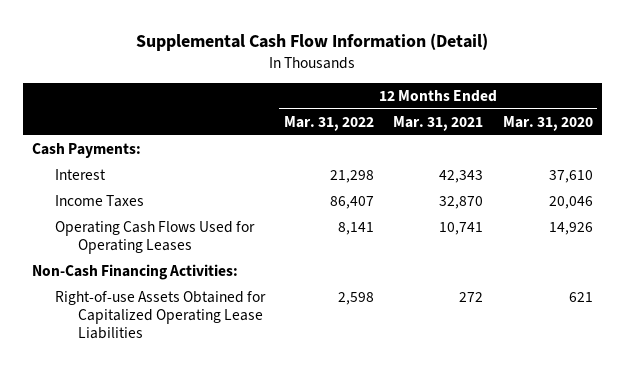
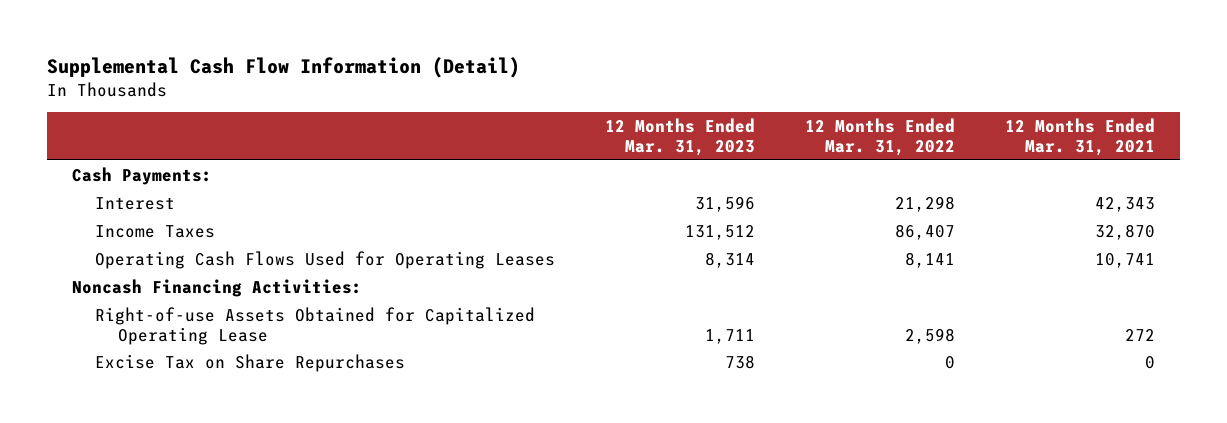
[502,115,593,131] Mar. 31, 2020 -> none
none -> [605,118,756,156] 12 Months Ended Mar. 31, 2023
[32,264,239,281] Non-Cash Financing Activities: -> [71,278,362,297] Noncash Financing Activities:
[55,291,267,340] Right-of-use Assets Obtained for Capitalized Operating Lease Liabilities -> [95,306,536,345] Right-of-use Assets Obtained for Capitalized Operating Lease
none -> [95,353,406,372] Excise Tax on Share Repurchases

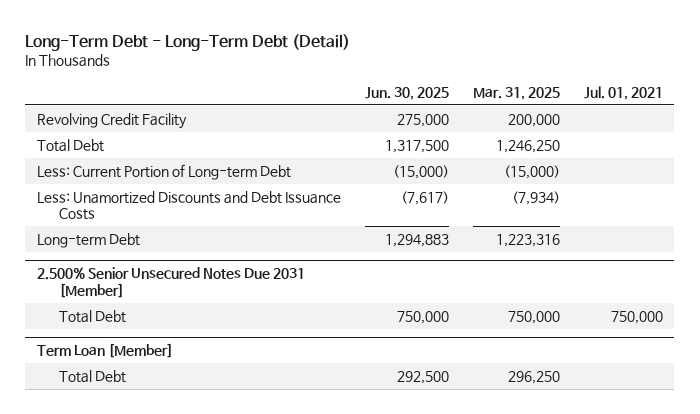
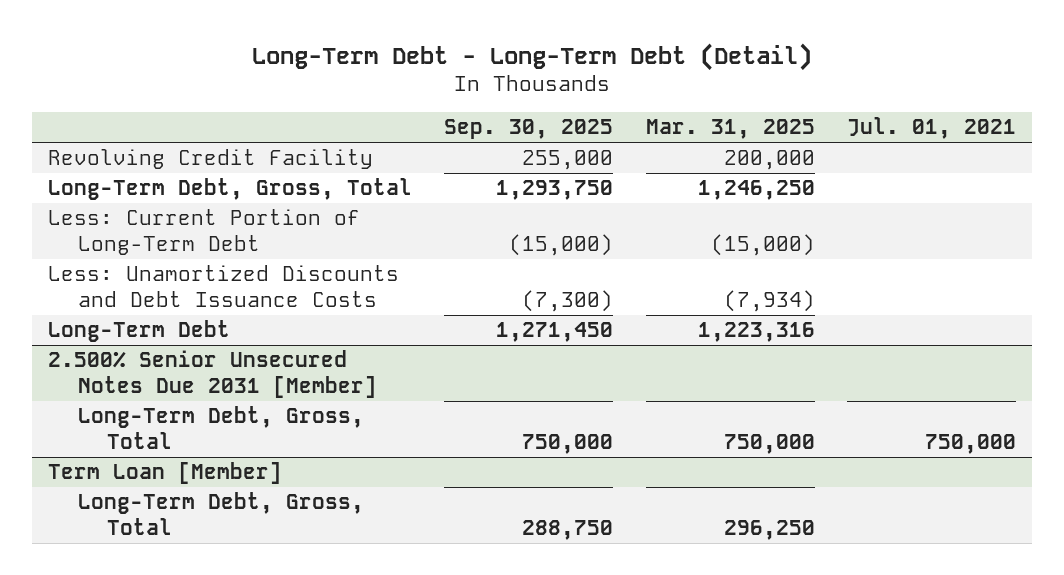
[364,86,449,100] Jun. 30, 2025 -> none
none -> [444,119,614,140] Sep. 30, 2025
[37,138,105,152] Total Debt -> [47,178,412,201] Long-Term Debt, Gross, Total
[37,163,292,180] Less: Current Portion of Long-term Debt -> [47,209,360,255] Less: Current Portion of Long-Term Debt
[37,232,141,248] Long-term Debt -> [47,320,230,343] Long-Term Debt
[58,309,126,323] Total Debt -> [77,406,364,449] Long-Term Debt, Gross, Total
[58,369,126,383] Total Debt -> [77,492,364,535] Long-Term Debt, Gross, Total

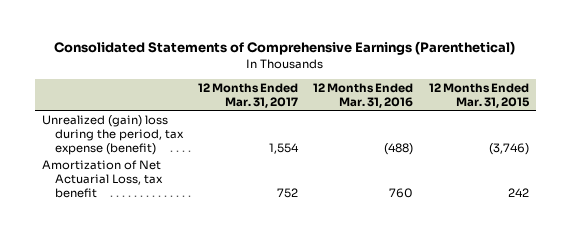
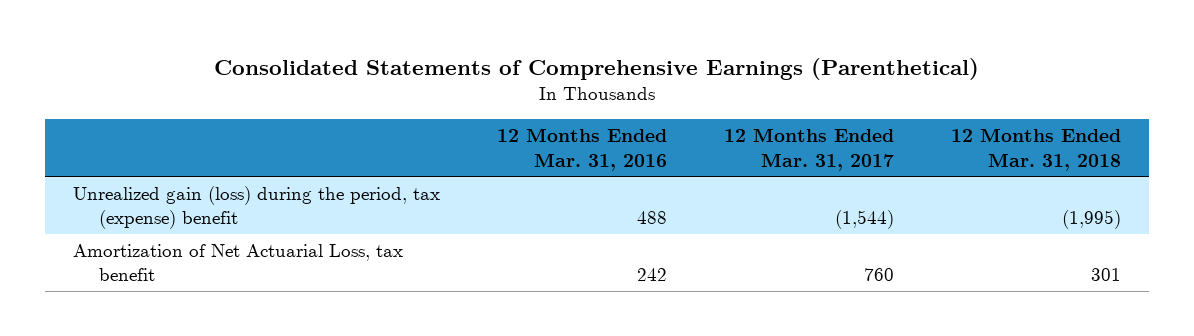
[428,82,530,108] 12 Months Ended Mar. 31, 2015 -> none
none -> [950,128,1121,171] 12 Months Ended Mar. 31, 2018
[42,114,185,155] Unrealized (gain) loss during the period, tax expense (benefit) -> [73,185,441,230] Unrealized gain (loss) during the period, tax (expense) benefit
[269,142,300,154] 1,554 -> [835,210,895,230] (1,544)
[384,142,414,155] (488) -> [637,211,668,225] 488
[277,187,299,198] 752 -> [864,268,895,282] 760
[389,187,414,198] 760 -> [637,268,668,282] 242

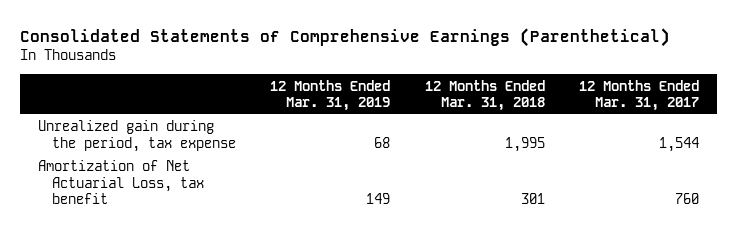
[497,128,668,171] 12 Months Ended Mar. 31, 2016 -> none
none -> [270,79,391,112] 12 Months Ended Mar. 31, 2019
[73,185,441,230] Unrealized gain (loss) during the period, tax (expense) benefit -> [37,120,236,152] Unrealized gain during the period, tax expense
[835,210,895,230] (1,544) -> [659,136,700,152] 1,544
[1061,210,1121,230] (1,995) -> [504,136,545,152] 1,995

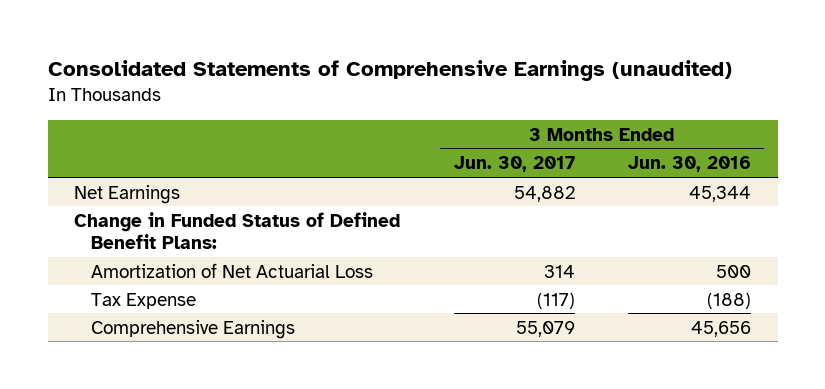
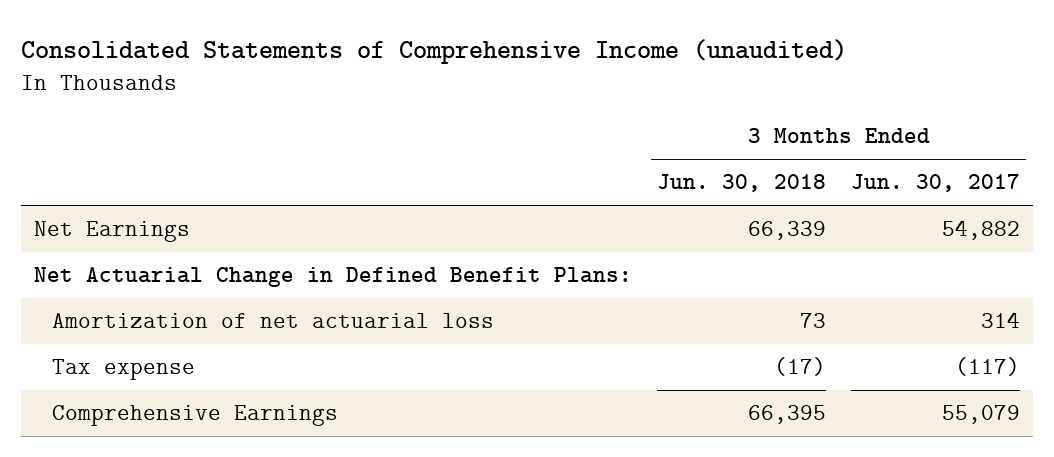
[47,60,732,82] Consolidated Statements of Comprehensive Earnings (unaudited) -> [21,38,848,64] Consolidated Statements of Comprehensive Income (unaudited)
[627,156,751,173] Jun. 30, 2016 -> none
none -> [656,174,826,193] Jun. 30, 2018
[74,211,401,250] Change in Funded Status of Defined Benefit Plans: -> [33,267,632,288] Net Actuarial Change in Defined Benefit Plans:
[91,262,374,278] Amortization of Net Actuarial Loss -> [51,313,494,329] Amortization of net actuarial loss
[91,292,197,309] Tax Expense -> [51,359,195,381] Tax expense

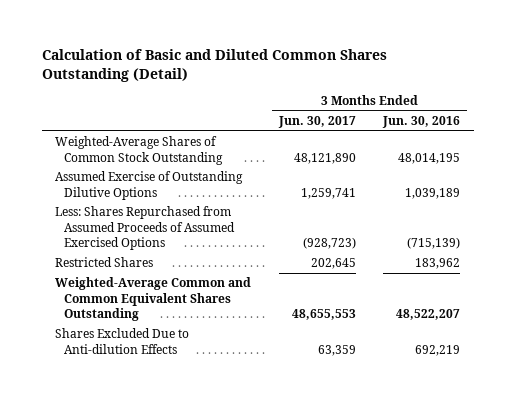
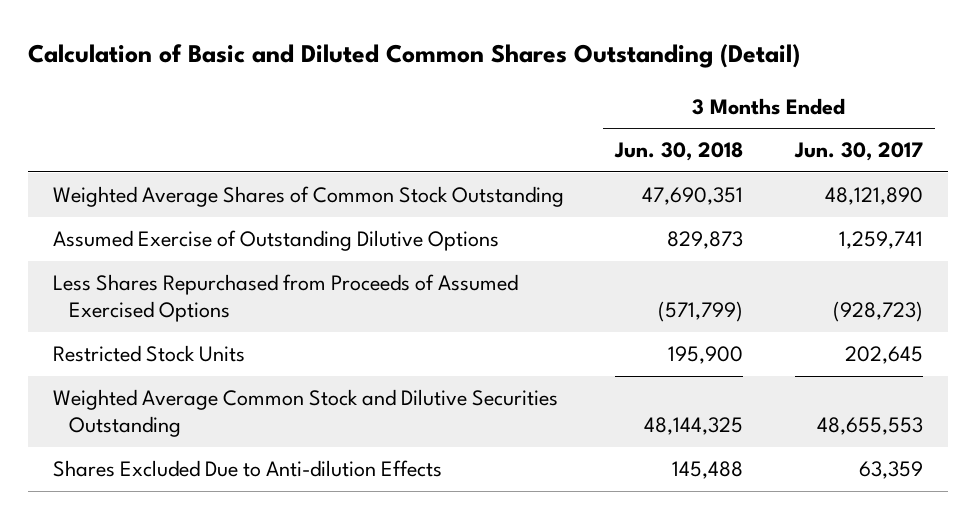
[382,116,461,129] Jun. 30, 2016 -> none
none -> [614,142,744,162] Jun. 30, 2018
[55,136,224,165] Weighted-Average Shares of Common Stock Outstanding -> [53,186,565,208] Weighted Average Shares of Common Stock Outstanding
[55,206,236,251] Less: Shares Repurchased from Assumed Proceeds of Assumed Exercised Options -> [53,274,519,323] Less Shares Repurchased from Proceeds of Assumed Exercised Options
[55,257,154,268] Restricted Shares -> [53,345,246,363] Restricted Stock Units
[55,277,252,322] Weighted-Average Common and Common Equivalent Shares Outstanding -> [53,389,559,438] Weighted Average Common Stock and Dilutive Securities Outstanding

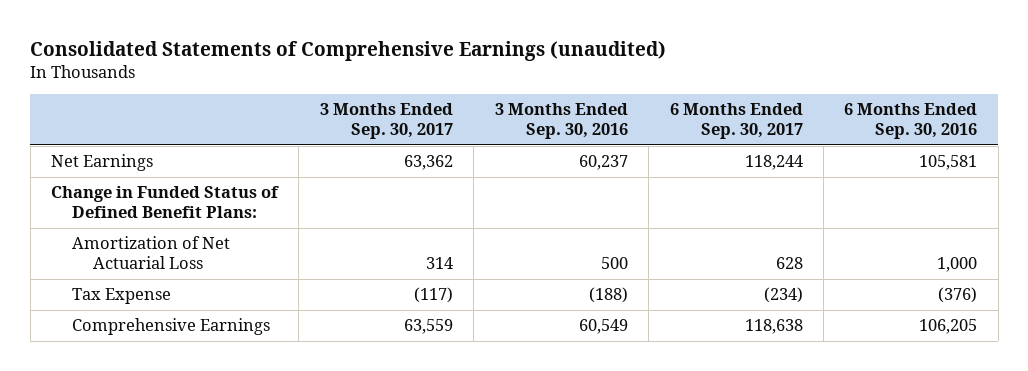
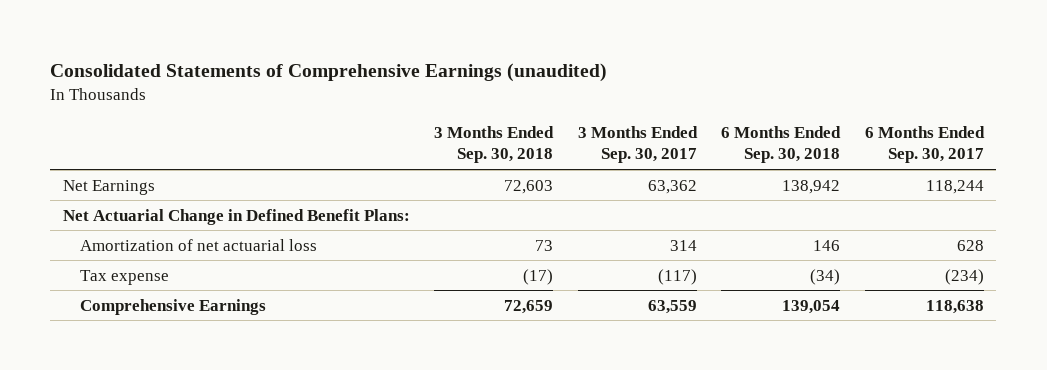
[494,103,628,140] 3 Months Ended Sep. 30, 2016 -> none
[844,103,978,140] 6 Months Ended Sep. 30, 2016 -> none
none -> [434,125,555,164] 3 Months Ended Sep. 30, 2018
none -> [721,125,842,164] 6 Months Ended Sep. 30, 2018
[51,186,280,219] Change in Funded Status of Defined Benefit Plans: -> [62,208,410,225] Net Actuarial Change in Defined Benefit Plans:
[72,236,231,270] Amortization of Net Actuarial Loss -> [79,238,317,251] Amortization of net actuarial loss
[72,288,172,305] Tax Expense -> [79,269,169,285] Tax expense

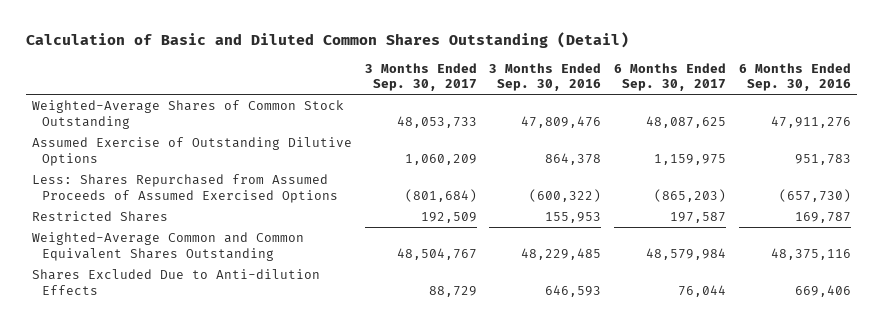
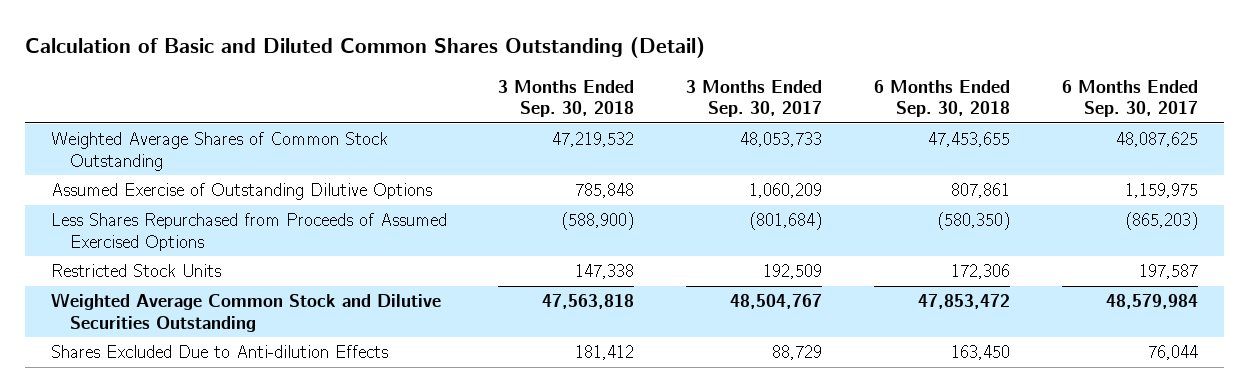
[489,62,602,92] 3 Months Ended Sep. 30, 2016 -> none
[738,62,851,92] 6 Months Ended Sep. 30, 2016 -> none
none -> [498,79,635,117] 3 Months Ended Sep. 30, 2018
none -> [874,79,1011,117] 6 Months Ended Sep. 30, 2018
[32,99,345,129] Weighted-Average Shares of Common Stock Outstanding -> [50,132,388,171] Weighted Average Shares of Common Stock Outstanding
[32,173,338,203] Less: Shares Repurchased from Assumed Proceeds of Assumed Exercised Options -> [50,213,447,251] Less Shares Repurchased from Proceeds of Assumed Exercised Options
[32,210,169,222] Restricted Shares -> [50,264,221,278] Restricted Stock Units
[32,231,305,261] Weighted-Average Common and Common Equivalent Shares Outstanding -> [50,292,441,332] Weighted Average Common Stock and Dilutive Securities Outstanding

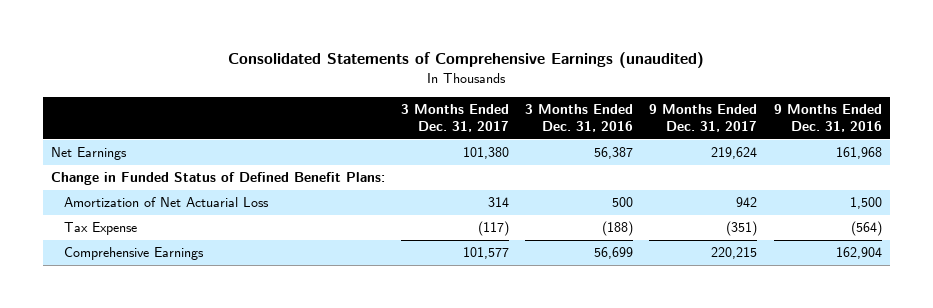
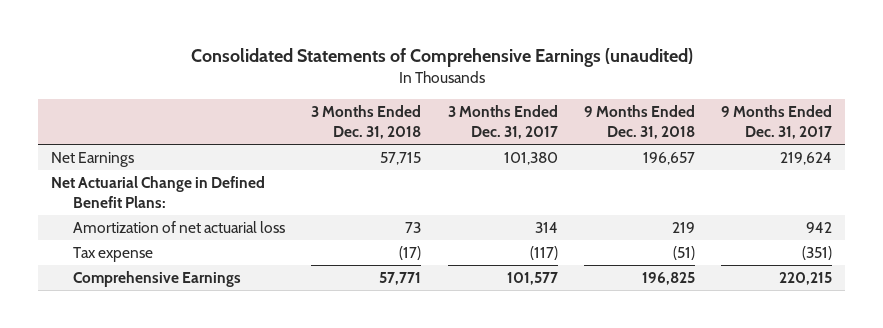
[525,104,634,133] 3 Months Ended Dec. 31, 2016 -> none
[773,104,882,133] 9 Months Ended Dec. 31, 2016 -> none
none -> [311,105,422,139] 3 Months Ended Dec. 31, 2018
none -> [583,105,695,139] 9 Months Ended Dec. 31, 2018
[50,172,385,186] Change in Funded Status of Defined Benefit Plans: -> [51,176,266,208] Net Actuarial Change in Defined Benefit Plans:
[63,197,269,208] Amortization of Net Actuarial Loss -> [72,221,285,234] Amortization of net actuarial loss
[63,222,137,236] Tax Expense -> [72,247,153,263] Tax expense

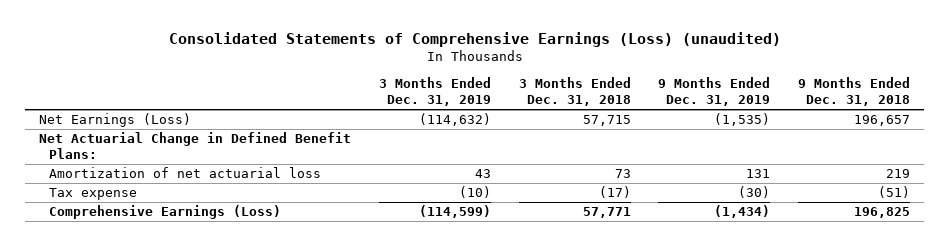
[190,48,693,68] Consolidated Statements of Comprehensive Earnings (unaudited) -> [168,32,781,48] Consolidated Statements of Comprehensive Earnings (Loss) (unaudited)
[447,105,558,139] 3 Months Ended Dec. 31, 2017 -> none
[721,105,833,139] 9 Months Ended Dec. 31, 2017 -> none
none -> [378,76,491,106] 3 Months Ended Dec. 31, 2019
none -> [658,76,771,106] 9 Months Ended Dec. 31, 2019
[51,152,135,168] Net Earnings -> [38,113,191,128] Net Earnings (Loss)
[72,271,241,288] Comprehensive Earnings -> [48,205,281,220] Comprehensive Earnings (Loss)

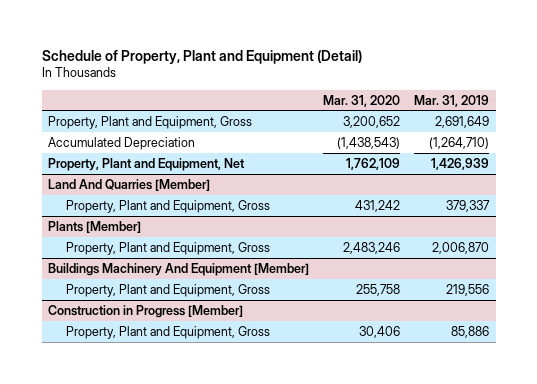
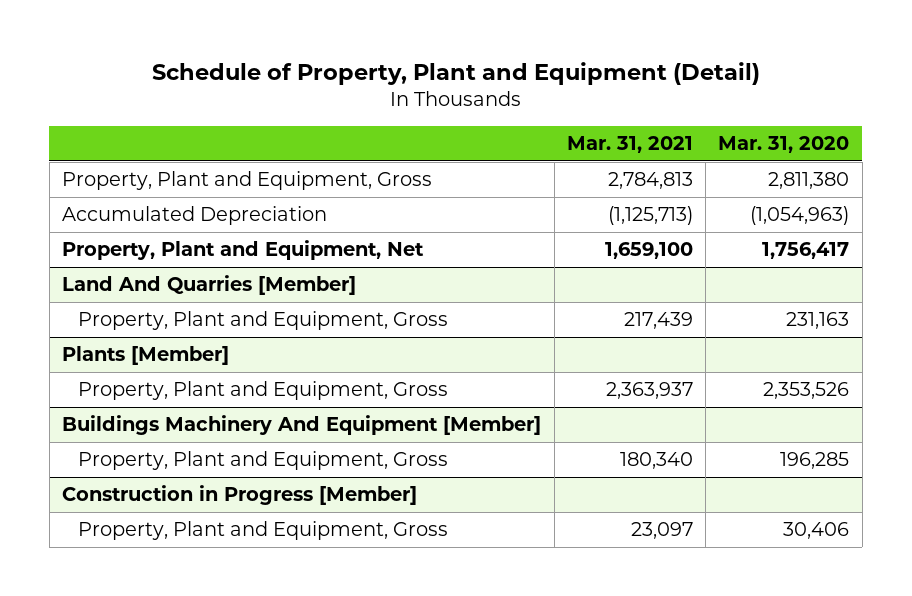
[413,94,489,107] Mar. 31, 2019 -> none
none -> [566,136,693,154] Mar. 31, 2021
[343,115,401,128] 3,200,652 -> [768,172,850,190] 2,811,380
[337,136,401,149] (1,438,543) -> [750,206,850,226] (1,054,963)
[346,157,401,170] 1,762,109 -> [762,242,850,260] 1,756,417
[355,199,401,212] 431,242 -> [786,312,850,330] 231,163
[343,241,401,254] 2,483,246 -> [763,382,850,400] 2,353,526
[356,283,401,296] 255,758 -> [780,452,850,470] 196,285

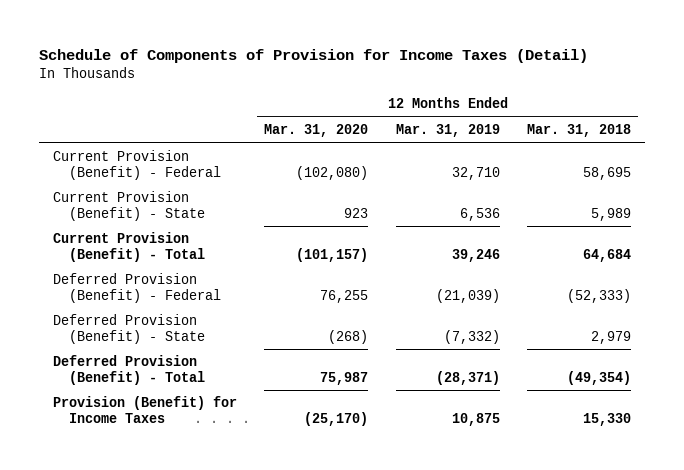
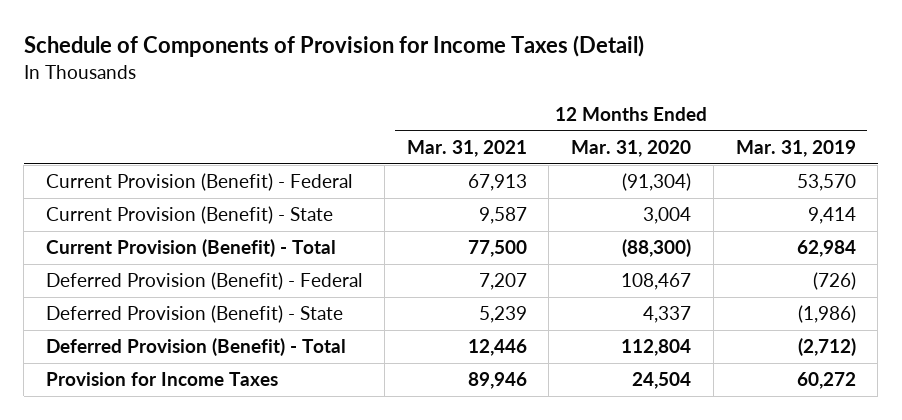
[527,124,632,138] Mar. 31, 2018 -> none
none -> [406,140,527,158] Mar. 31, 2021
[296,165,369,180] (102,080) -> [622,173,692,192] (91,304)
[451,166,500,180] 32,710 -> [796,174,856,192] 53,570
[344,207,369,218] 923 -> [643,207,692,225] 3,004
[459,207,500,221] 6,536 -> [807,207,856,225] 9,414
[296,247,369,262] (101,157) -> [622,239,692,258] (88,300)
[451,248,500,262] 39,246 -> [796,240,856,258] 62,984
[320,289,369,303] 76,255 -> [621,273,692,291] 108,467
[435,288,500,303] (21,039) -> [812,272,856,291] (726)
[328,329,369,344] (268) -> [643,306,692,324] 4,337
[443,329,500,344] (7,332) -> [797,305,856,324] (1,986)
[320,371,369,385] 75,987 -> [621,339,692,357] 112,804
[435,370,500,385] (28,371) -> [797,338,856,357] (2,712)
[52,396,237,423] Provision (Benefit) for Income Taxes -> [46,372,279,387] Provision for Income Taxes
[304,411,369,426] (25,170) -> [632,372,692,390] 24,504
[451,412,500,426] 10,875 -> [796,372,856,390] 60,272

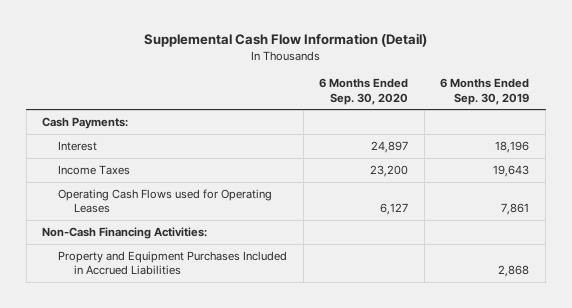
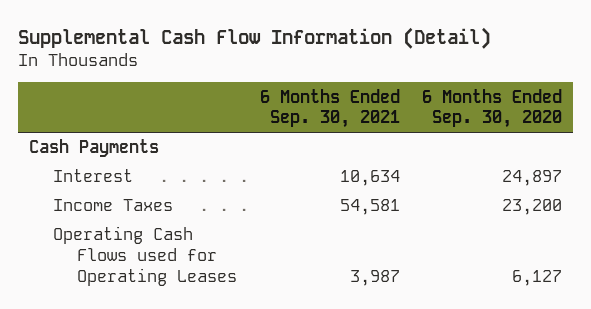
[440,78,530,105] 6 Months Ended Sep. 30, 2019 -> none
none -> [259,88,400,129] 6 Months Ended Sep. 30, 2021
[42,116,129,129] Cash Payments: -> [29,139,160,158] Cash Payments
[42,226,208,239] Non-Cash Financing Activities: -> none
[58,250,288,276] Property and Equipment Purchases Included in Accrued Liabilities -> none

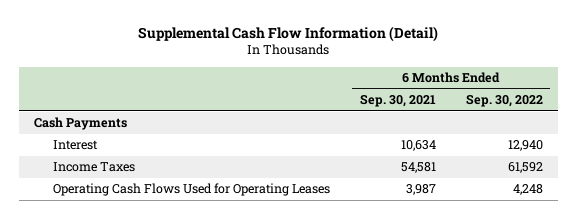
[421,88,562,129] 6 Months Ended Sep. 30, 2020 -> none
none -> [465,94,543,108] Sep. 30, 2022
[53,226,238,286] Operating Cash Flows used for Operating Leases -> [52,183,330,197] Operating Cash Flows Used for Operating Leases

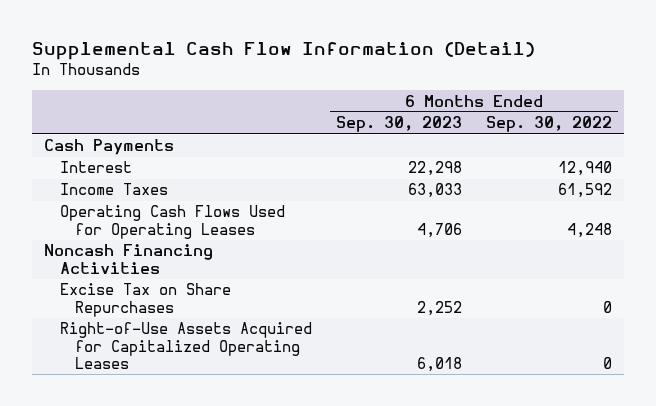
[359,94,436,108] Sep. 30, 2021 -> none
none -> [335,116,462,133] Sep. 30, 2023
none -> [44,244,214,274] Noncash Financing Activities
none -> [59,283,231,317] Excise Tax on Share Repurchases
none -> [59,322,312,369] Right-of-Use Assets Acquired for Capitalized Operating Leases

